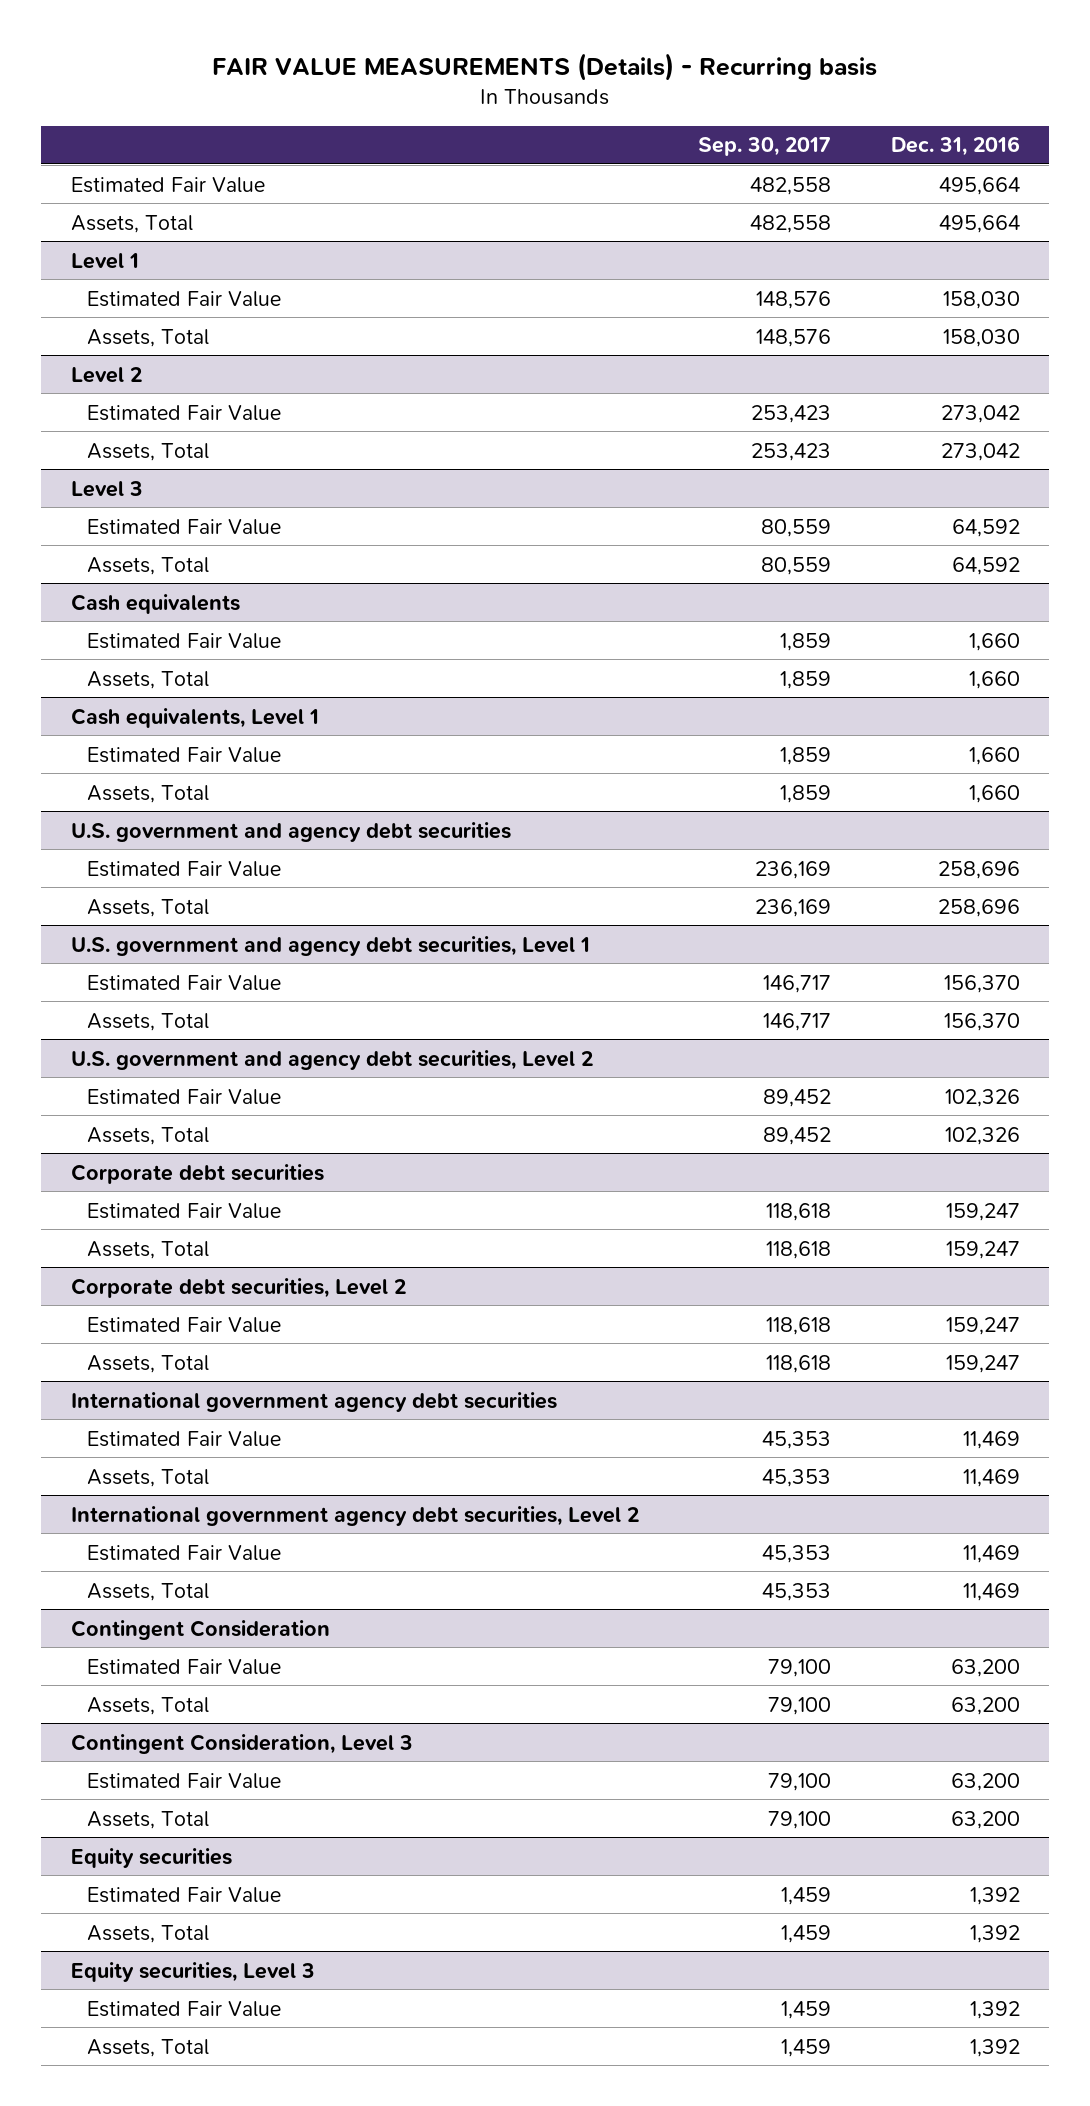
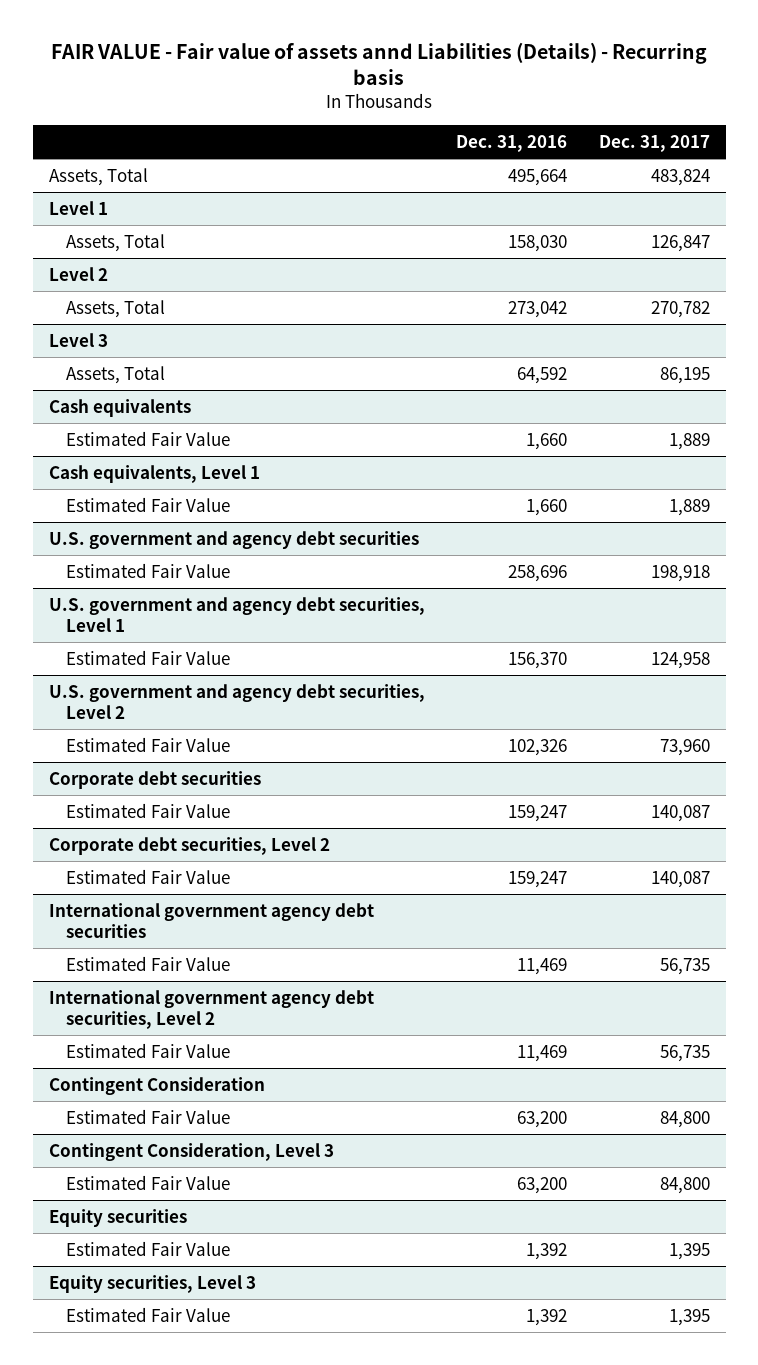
[212,52,878,81] FAIR VALUE MEASUREMENTS (Details) - Recurring basis -> [51,42,708,86] FAIR VALUE - Fair value of assets annd Liabilities (Details) - Recurring basis
[698,137,832,157] Sep. 30, 2017 -> none
none -> [598,134,710,152] Dec. 31, 2017
[70,176,265,193] Estimated Fair Value -> none
[86,290,281,307] Estimated Fair Value -> none
[86,404,281,421] Estimated Fair Value -> none
[86,518,281,535] Estimated Fair Value -> none
[86,670,209,689] Assets, Total -> none
[86,784,209,803] Assets, Total -> none
[86,898,209,917] Assets, Total -> none
[86,1012,209,1031] Assets, Total -> none
[86,1126,209,1145] Assets, Total -> none
[86,1240,209,1259] Assets, Total -> none
[86,1354,209,1373] Assets, Total -> none
[86,1468,209,1487] Assets, Total -> none
[86,1582,209,1601] Assets, Total -> none
[86,1696,209,1715] Assets, Total -> none
[86,1810,209,1829] Assets, Total -> none
[86,1924,209,1943] Assets, Total -> none
[86,2038,209,2057] Assets, Total -> none

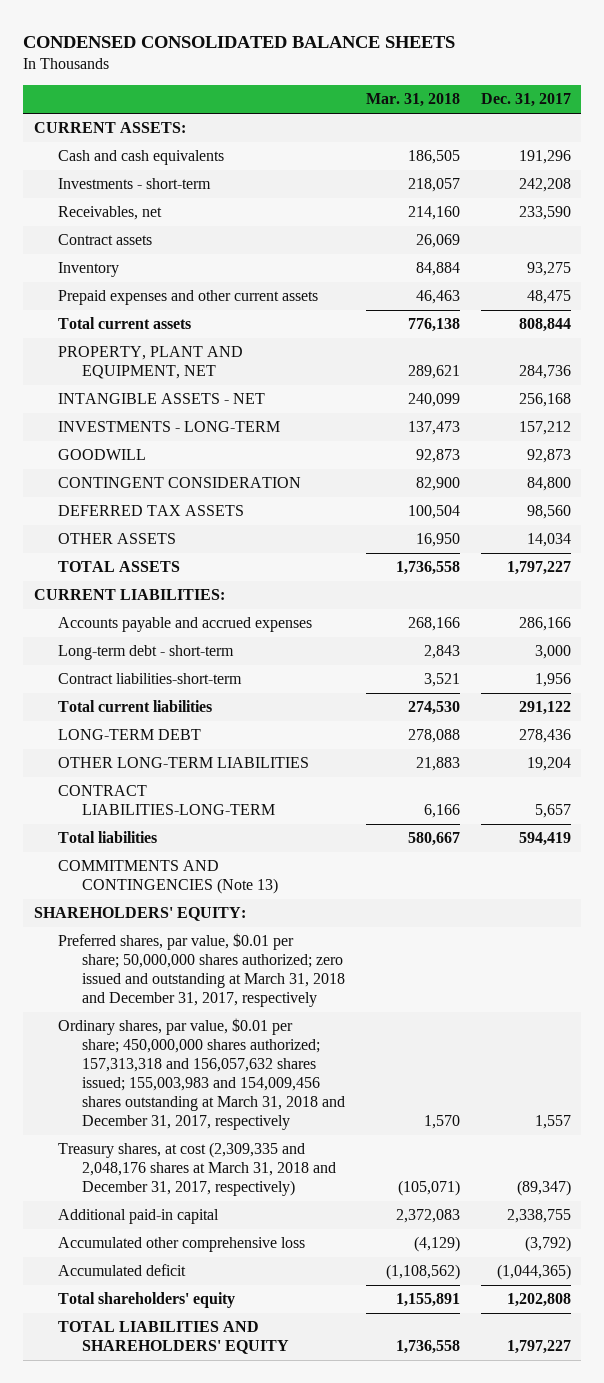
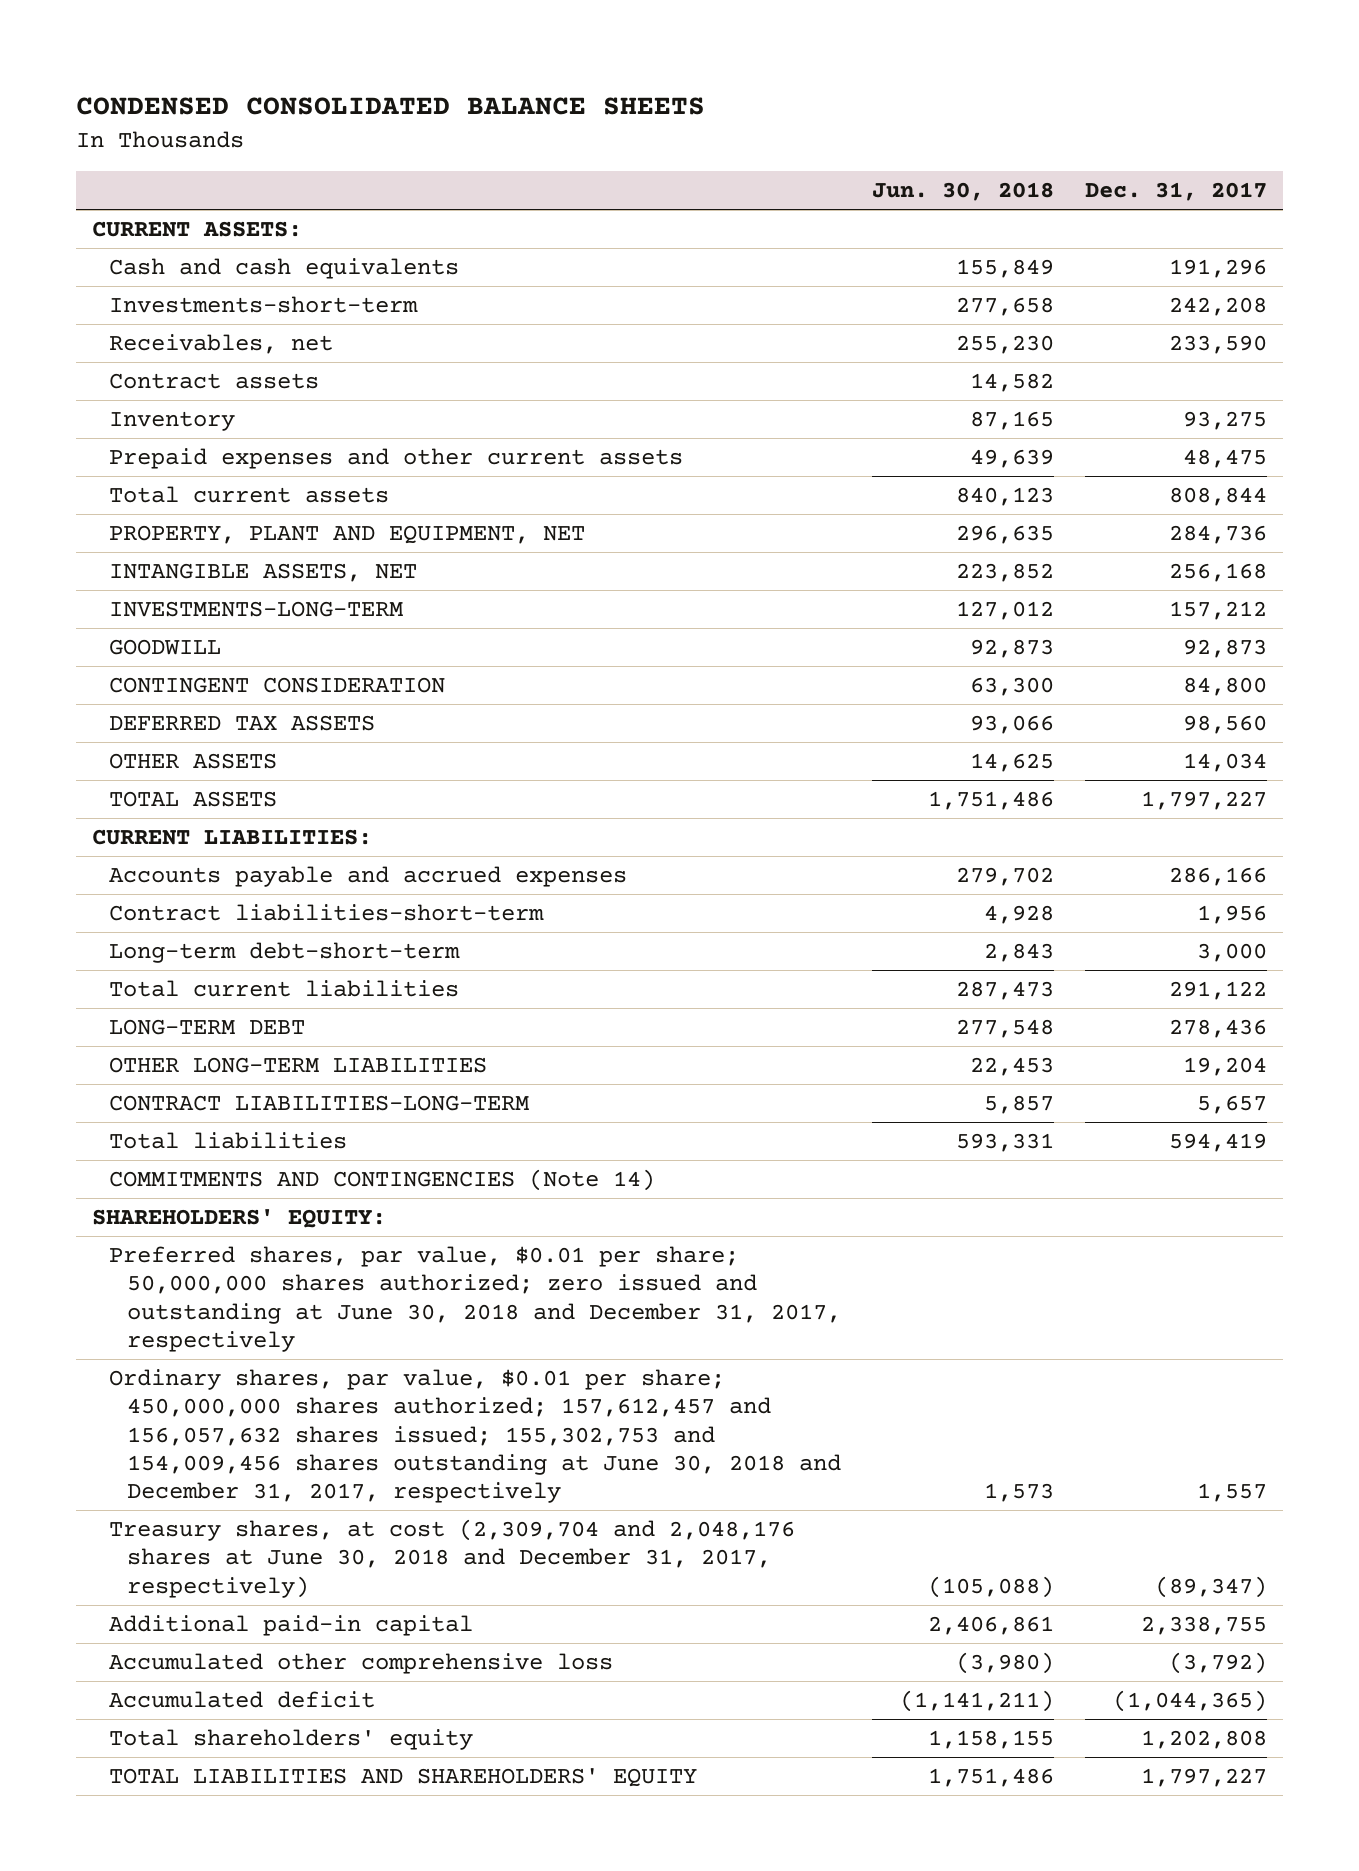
[365,93,460,108] Mar. 31, 2018 -> none
none -> [871,182,1054,202] Jun. 30, 2018
[57,178,211,190] Investments - short-term -> [109,296,419,314] Investments-short-term
[57,393,265,405] INTANGIBLE ASSETS - NET -> [109,563,418,583] INTANGIBLE ASSETS, NET
[57,421,280,433] INVESTMENTS - LONG-TERM -> [109,601,405,618] INVESTMENTS-LONG-TERM
[57,645,234,661] Long-term debt - short-term -> none
none -> [109,942,461,964] Long-term debt-short-term
[57,860,278,895] COMMITMENTS AND CONTINGENCIES (Note 13) -> [109,1169,656,1192] COMMITMENTS AND CONTINGENCIES (Note 14)
[57,933,345,1007] Preferred shares, par value, $0.01 per share; 50,000,000 shares authorized; zero issued and outstanding at March 31, 2018 and December 31, 2017, respectively -> [109,1246,841,1352] Preferred shares, par value, $0.01 per share; 50,000,000 shares authorized; zero issued and outstanding at June 30, 2018 and December 31, 2017, respectively
[57,1018,345,1130] Ordinary shares, par value, $0.01 per share; 450,000,000 shares authorized; 157,313,318 and 156,057,632 shares issued; 155,003,983 and 154,009,456 shares outstanding at March 31, 2018 and December 31, 2017, respectively -> [109,1369,841,1504] Ordinary shares, par value, $0.01 per share; 450,000,000 shares authorized; 157,612,457 and 156,057,632 shares issued; 155,302,753 and 154,009,456 shares outstanding at June 30, 2018 and December 31, 2017, respectively
[57,1142,336,1197] Treasury shares, at cost (2,309,335 and 2,048,176 shares at March 31, 2018 and December 31, 2017, respectively) -> [109,1519,796,1598] Treasury shares, at cost (2,309,704 and 2,048,176 shares at June 30, 2018 and December 31, 2017, respectively)

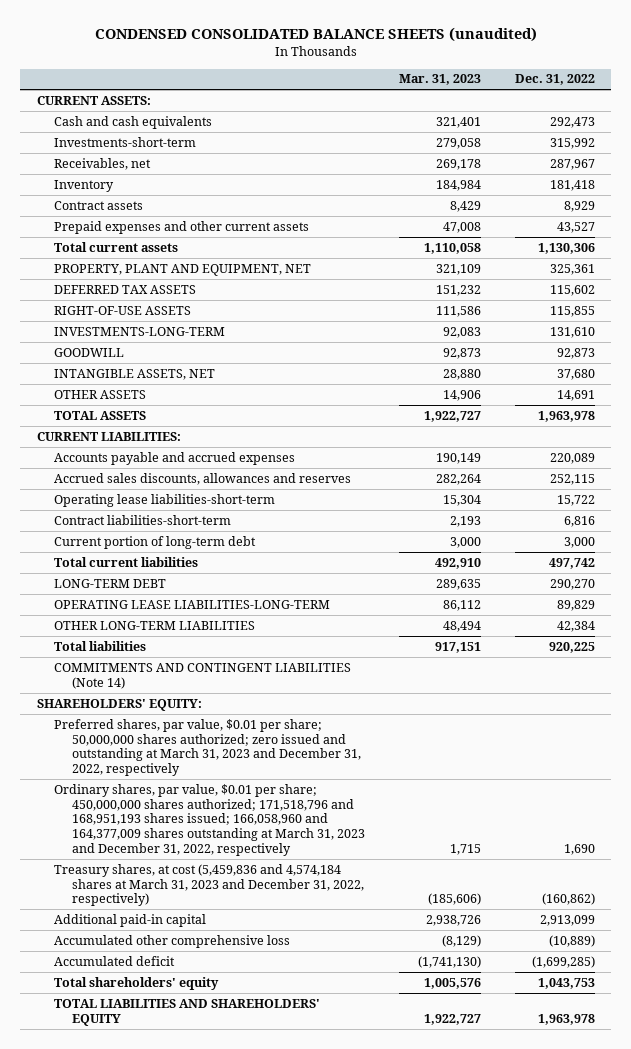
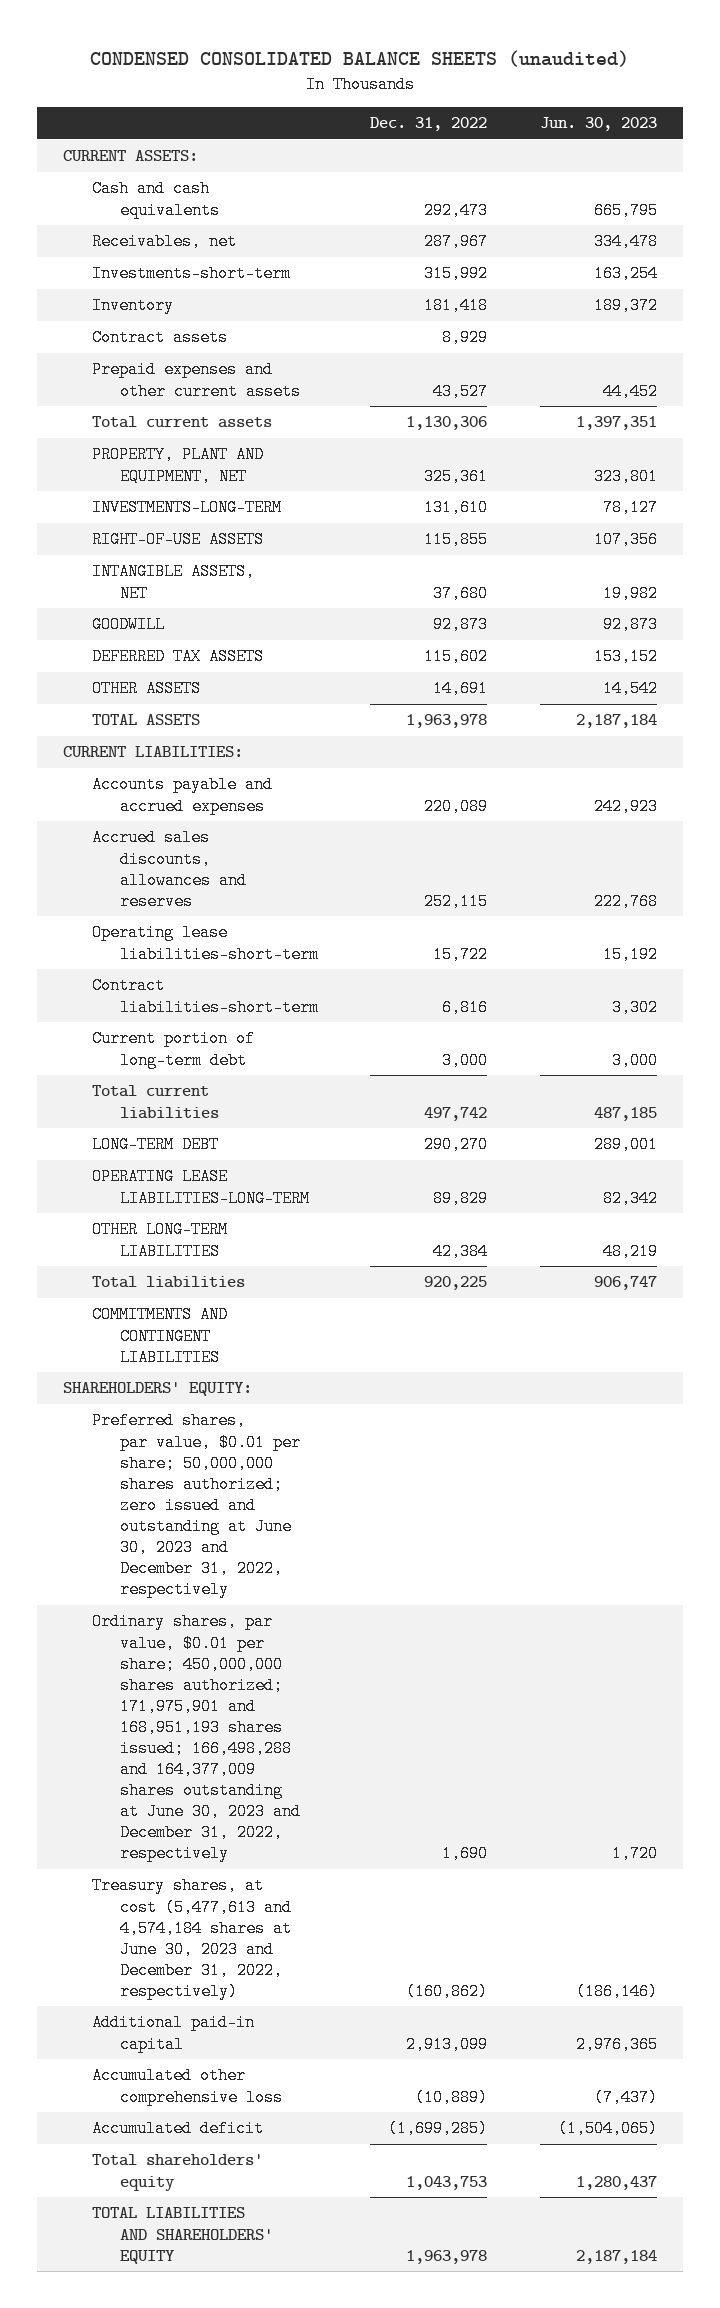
[398,74,481,86] Mar. 31, 2023 -> none
none -> [539,117,657,132] Jun. 30, 2023
[54,136,197,147] Investments-short-term -> [91,265,291,283] Investments-short-term
[54,305,192,315] RIGHT-OF-USE ASSETS -> [91,531,264,549] RIGHT-OF-USE ASSETS
[54,347,125,357] GOODWILL -> [91,616,165,634] GOODWILL
[54,284,197,294] DEFERRED TAX ASSETS -> [91,648,264,666] DEFERRED TAX ASSETS
[54,662,352,689] COMMITMENTS AND CONTINGENT LIABILITIES (Note 14) -> [91,1306,228,1366] COMMITMENTS AND CONTINGENT LIABILITIES
[54,718,361,777] Preferred shares, par value, $0.01 per share; 50,000,000 shares authorized; zero issued and outstanding at March 31, 2023 and December 31, 2022, respectively -> [91,1412,301,1599] Preferred shares, par value, $0.01 per share; 50,000,000 shares authorized; zero issued and outstanding at June 30, 2023 and December 31, 2022, respectively
[54,783,365,856] Ordinary shares, par value, $0.01 per share; 450,000,000 shares authorized; 171,518,796 and 168,951,193 shares issued; 166,058,960 and 164,377,009 shares outstanding at March 31, 2023 and December 31, 2022, respectively -> [91,1613,301,1863] Ordinary shares, par value, $0.01 per share; 450,000,000 shares authorized; 171,975,901 and 168,951,193 shares issued; 166,498,288 and 164,377,009 shares outstanding at June 30, 2023 and December 31, 2022, respectively
[54,863,364,907] Treasury shares, at cost (5,459,836 and 4,574,184 shares at March 31, 2023 and December 31, 2022, respectively) -> [91,1877,292,2000] Treasury shares, at cost (5,477,613 and 4,574,184 shares at June 30, 2023 and December 31, 2022, respectively)

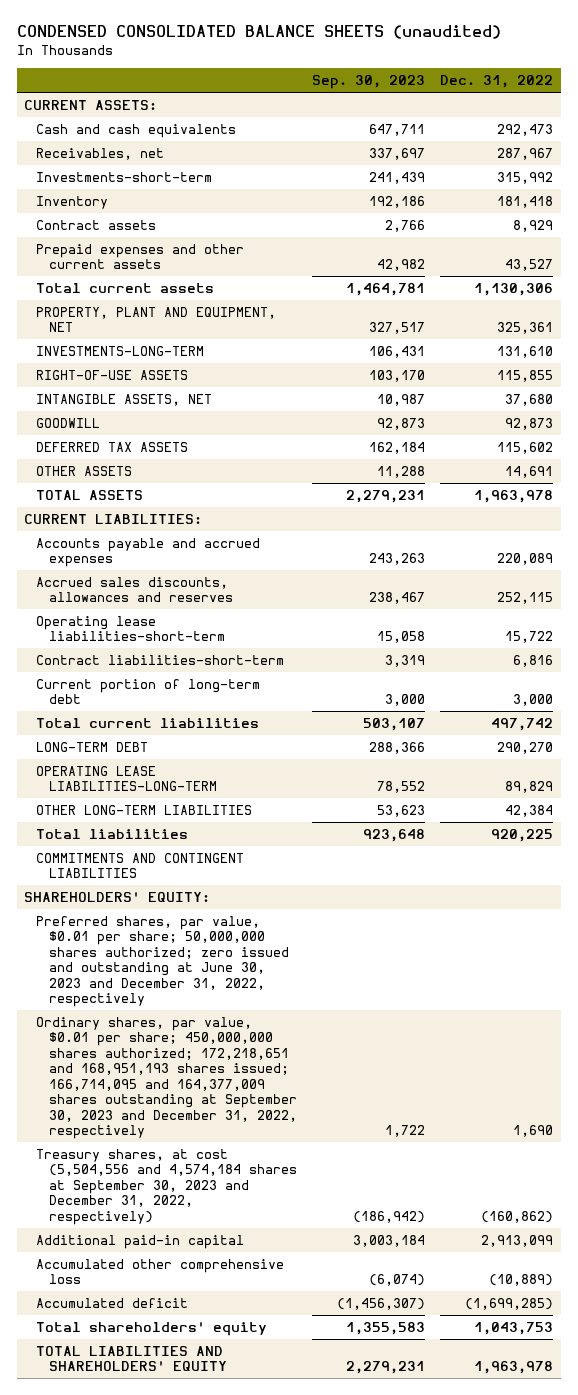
[539,117,657,132] Jun. 30, 2023 -> none
none -> [311,75,425,90] Sep. 30, 2023
[91,1613,301,1863] Ordinary shares, par value, $0.01 per share; 450,000,000 shares authorized; 171,975,901 and 168,951,193 shares issued; 166,498,288 and 164,377,009 shares outstanding at June 30, 2023 and December 31, 2022, respectively -> [36,1017,297,1140] Ordinary shares, par value, $0.01 per share; 450,000,000 shares authorized; 172,218,651 and 168,951,193 shares issued; 166,714,095 and 164,377,009 shares outstanding at September 30, 2023 and December 31, 2022, respectively
[91,1877,292,2000] Treasury shares, at cost (5,477,613 and 4,574,184 shares at June 30, 2023 and December 31, 2022, respectively) -> [36,1149,297,1225] Treasury shares, at cost (5,504,556 and 4,574,184 shares at September 30, 2023 and December 31, 2022, respectively)

